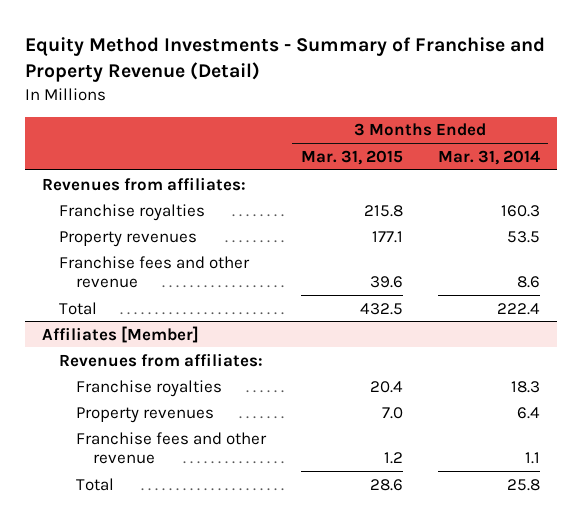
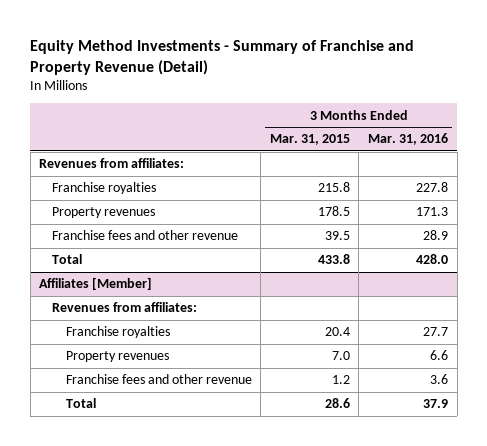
[437,149,540,165] Mar. 31, 2014 -> none
none -> [367,133,448,146] Mar. 31, 2016
[371,230,403,243] 177.1 -> [317,206,350,217] 178.5
[369,276,403,289] 39.6 -> [324,231,350,241] 39.5
[359,302,403,315] 432.5 -> [317,254,350,265] 433.8

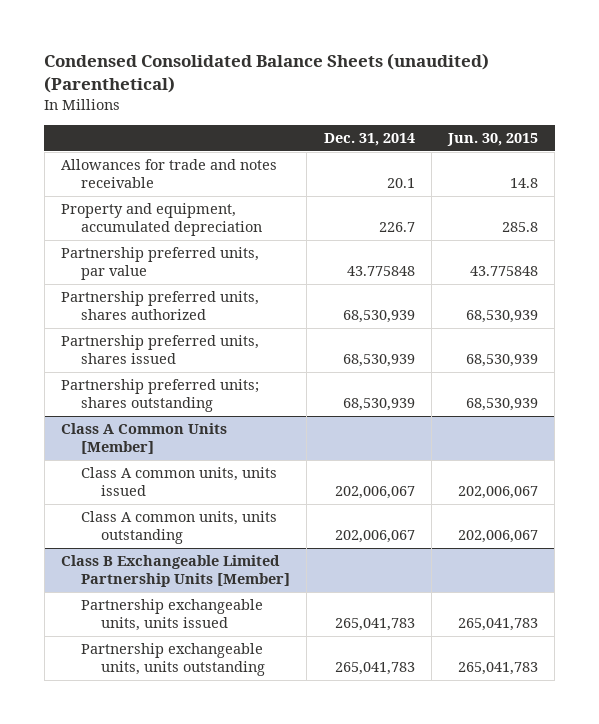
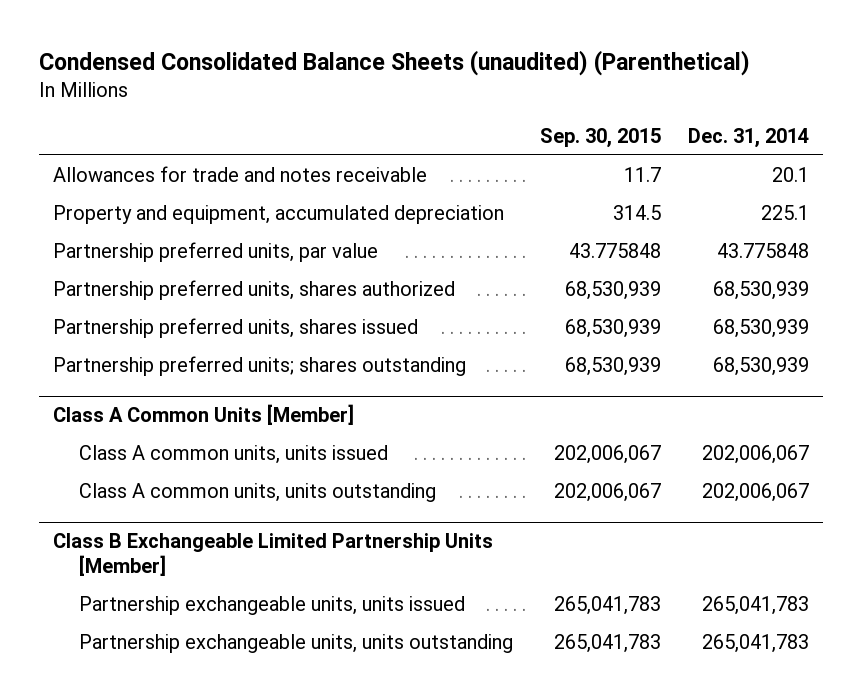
[447,133,539,147] Jun. 30, 2015 -> none
none -> [539,127,661,148] Sep. 30, 2015
[378,222,415,233] 226.7 -> [760,204,809,220] 225.1

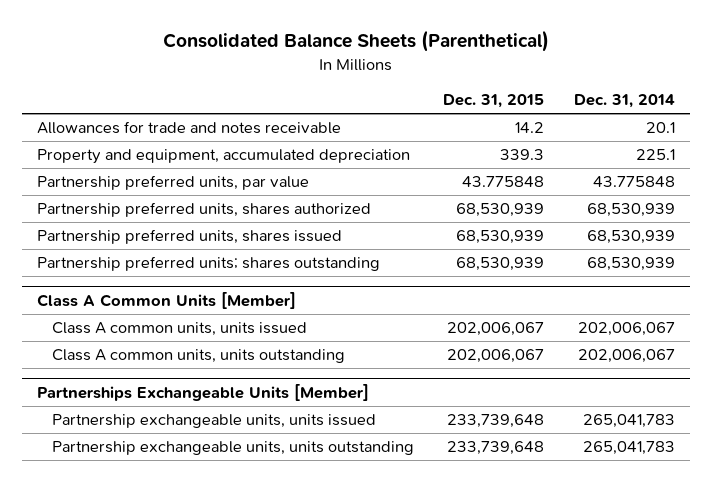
[39,50,751,77] Condensed Consolidated Balance Sheets (unaudited) (Parenthetical) -> [162,30,549,53] Consolidated Balance Sheets (Parenthetical)
[539,127,661,148] Sep. 30, 2015 -> none
none -> [443,94,545,109] Dec. 31, 2015
[52,533,493,576] Class B Exchangeable Limited Partnership Units [Member] -> [36,383,369,401] Partnerships Exchangeable Units [Member]

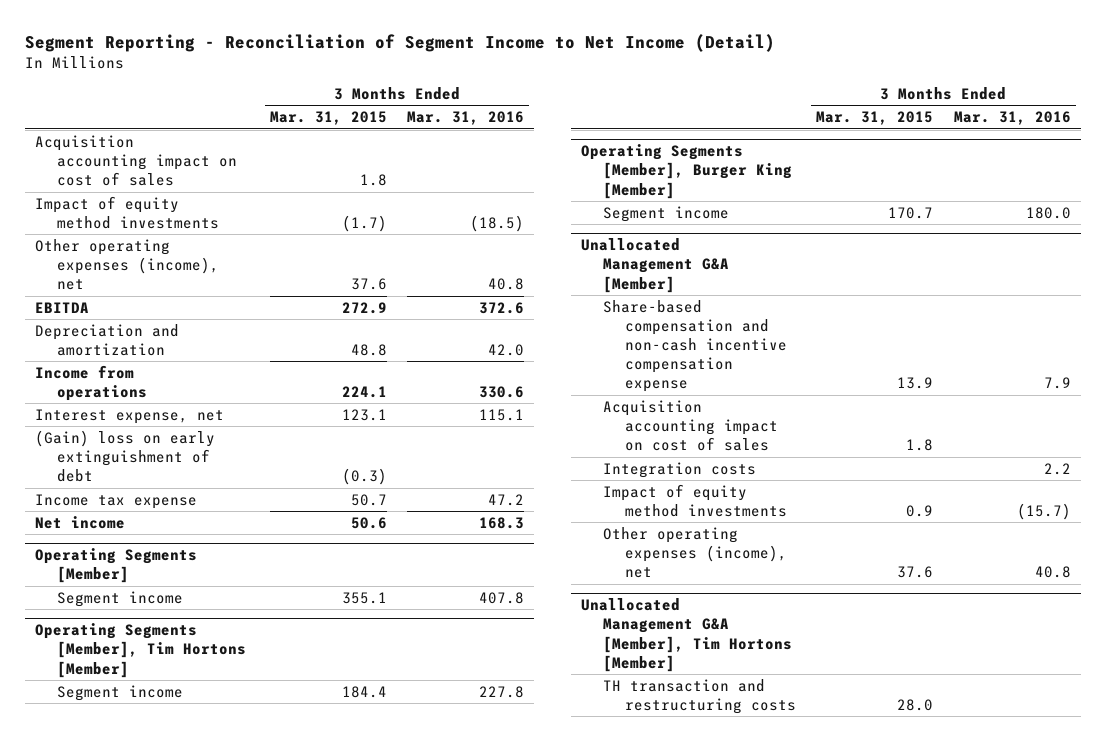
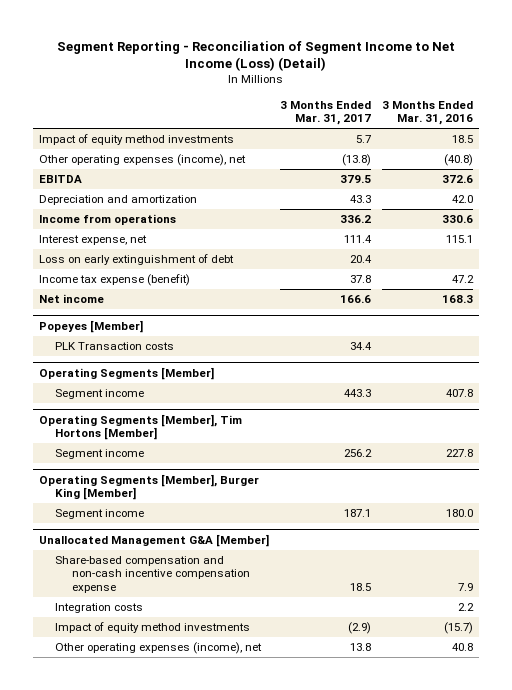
[24,33,775,52] Segment Reporting - Reconciliation of Segment Income to Net Income (Detail) -> [57,40,456,72] Segment Reporting - Reconciliation of Segment Income to Net Income (Loss) (Detail)
[270,111,388,126] Mar. 31, 2015 -> none
none -> [280,100,372,125] 3 Months Ended Mar. 31, 2017
[34,134,237,187] Acquisition accounting impact on cost of sales -> none
[470,214,525,232] (18.5) -> [452,135,474,144] 18.5
[488,278,525,291] 40.8 -> [444,154,474,167] (40.8)
[34,429,215,483] (Gain) loss on early extinguishment of debt -> [38,254,234,266] Loss on early extinguishment of debt
[34,493,197,509] Income tax expense -> [38,274,190,287] Income tax expense (benefit)
none -> [38,319,143,333] Popeyes [Member]
none -> [55,342,175,351] PLK Transaction costs
[603,399,779,452] Acquisition accounting impact on cost of sales -> none
[581,598,793,672] Unallocated Management G&A [Member], Tim Hortons [Member] -> none
[603,678,797,714] TH transaction and restructuring costs -> none

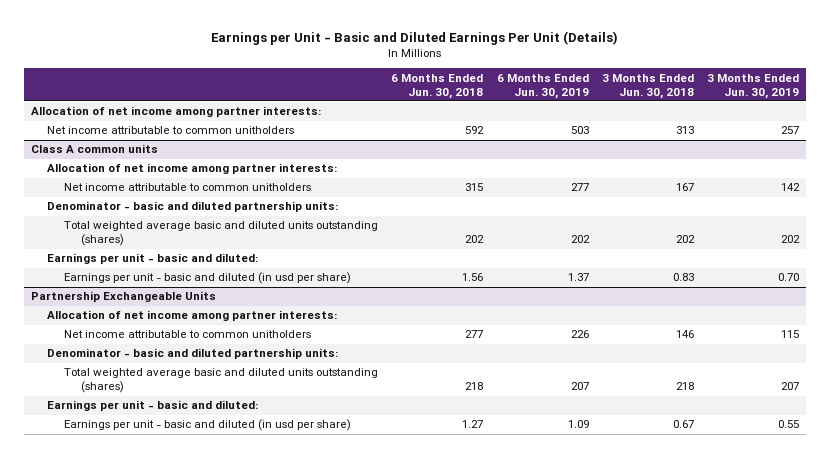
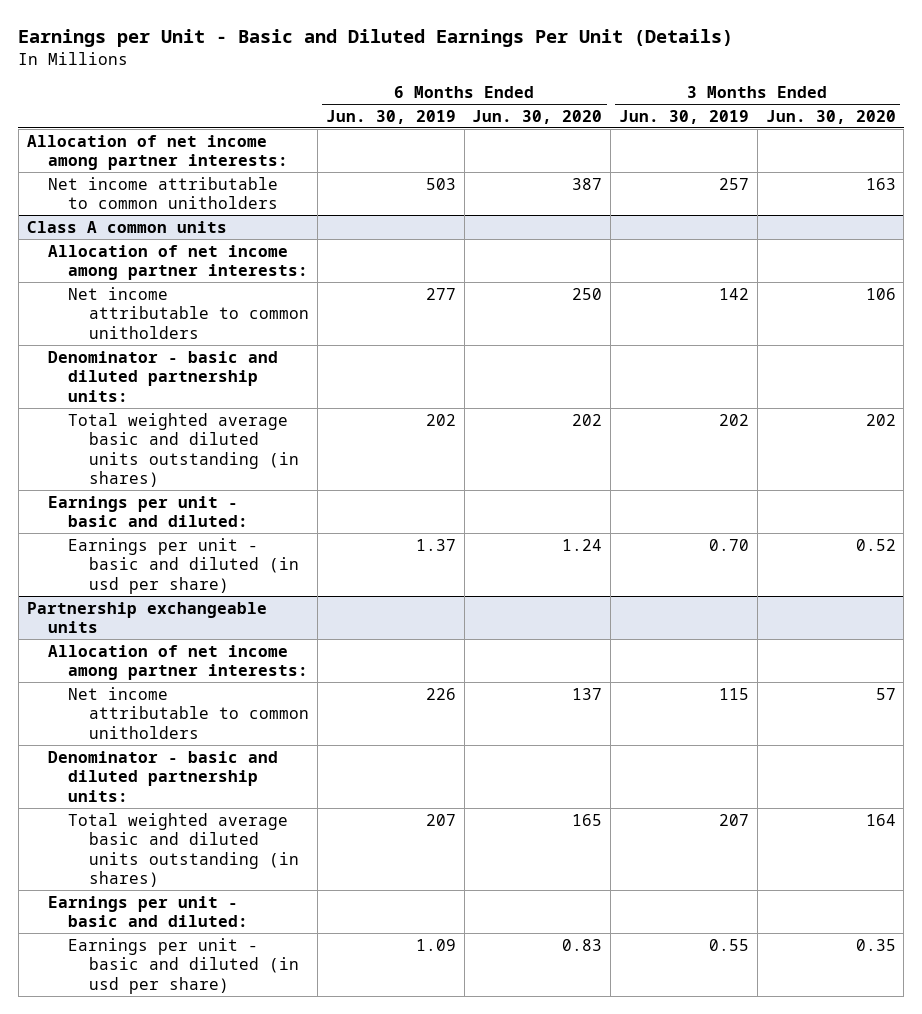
[391,73,484,99] 6 Months Ended Jun. 30, 2018 -> none
[601,73,694,99] 3 Months Ended Jun. 30, 2018 -> none
none -> [472,109,603,124] Jun. 30, 2020
none -> [765,109,896,124] Jun. 30, 2020
[64,221,379,247] Total weighted average basic and diluted units outstanding (shares) -> [68,412,300,488] Total weighted average basic and diluted units outstanding (in shares)
[30,291,216,303] Partnership Exchangeable Units -> [26,601,267,634] Partnership exchangeable units
[64,368,379,394] Total weighted average basic and diluted units outstanding (shares) -> [68,812,300,888] Total weighted average basic and diluted units outstanding (in shares)

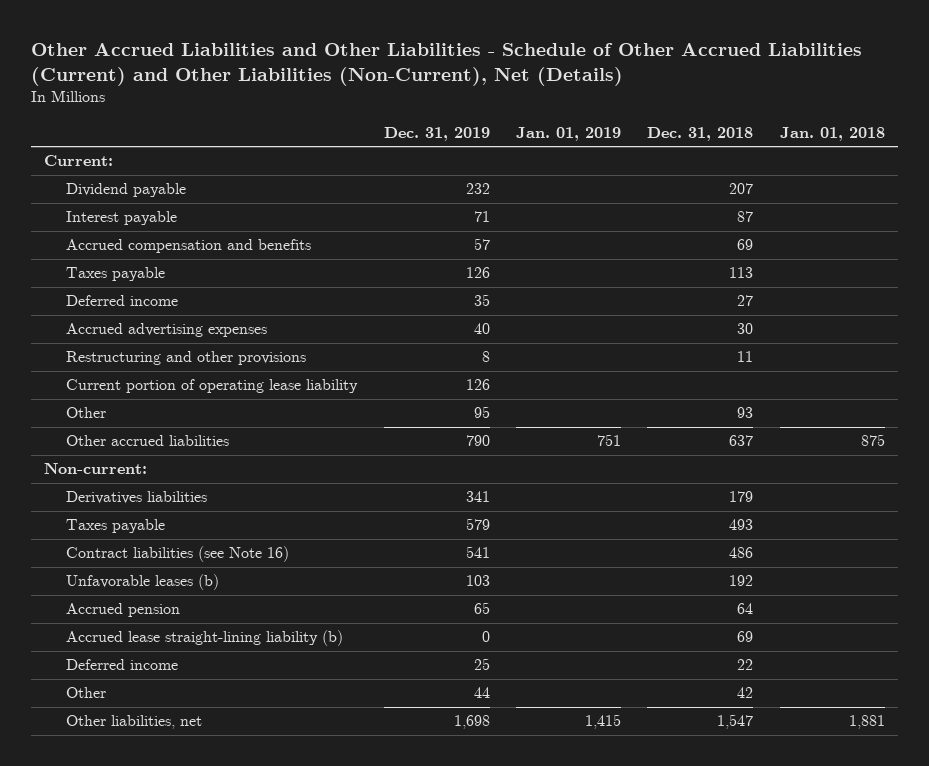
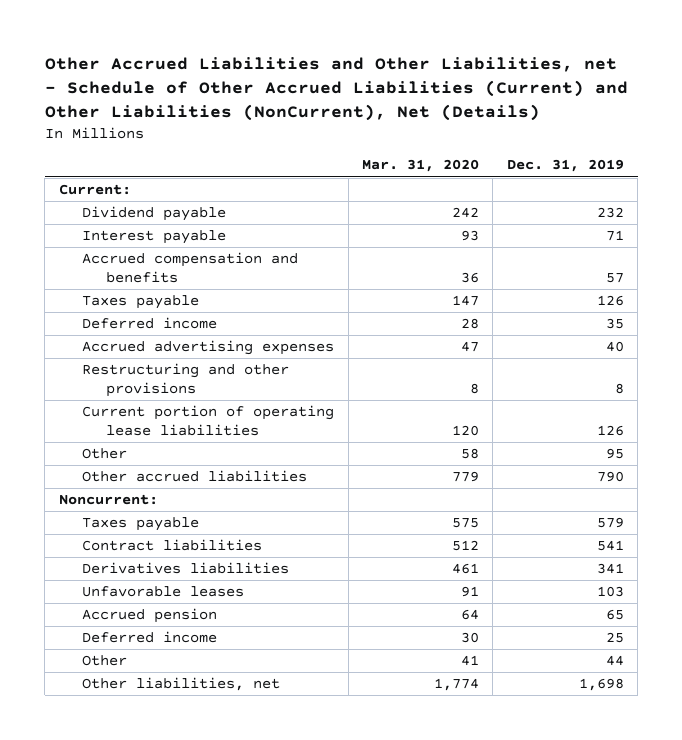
[30,42,862,86] Other Accrued Liabilities and Other Liabilities - Schedule of Other Accrued Liabilities (Current) and Other Liabilities (Non-Current), Net (Details) -> [44,56,628,121] Other Accrued Liabilities and Other Liabilities, net - Schedule of Other Accrued Liabilities (Current) and Other Liabilities (NonCurrent), Net (Details)
[516,126,622,141] Jan. 01, 2019 -> none
[647,126,754,141] Dec. 31, 2018 -> none
[779,126,885,141] Jan. 01, 2018 -> none
none -> [362,159,480,173] Mar. 31, 2020
[66,379,359,394] Current portion of operating lease liability -> [82,405,335,436] Current portion of operating lease liabilities
[44,463,148,475] Non-current: -> [58,494,158,506] Noncurrent:
[66,546,290,563] Contract liabilities (see Note 16) -> [82,539,263,552] Contract liabilities
[66,491,208,505] Derivatives liabilities -> [82,562,290,575] Derivatives liabilities
[66,574,220,591] Unfavorable leases (b) -> [82,586,245,598] Unfavorable leases
[66,630,344,647] Accrued lease straight-lining liability (b) -> none

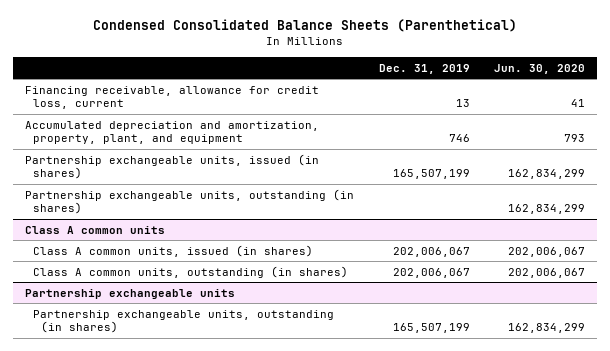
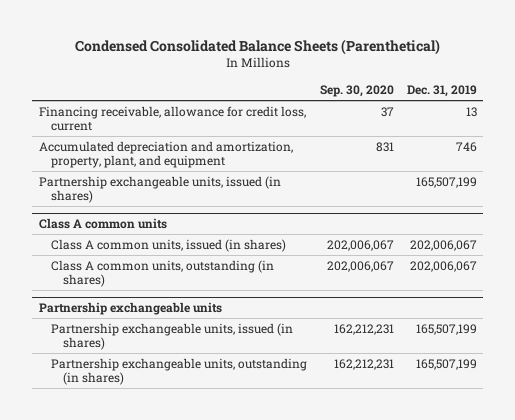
[494,63,586,74] Jun. 30, 2020 -> none
none -> [319,85,394,98] Sep. 30, 2020
[25,188,355,214] Partnership exchangeable units, outstanding (in shares) -> none
none -> [50,322,293,350] Partnership exchangeable units, issued (in shares)

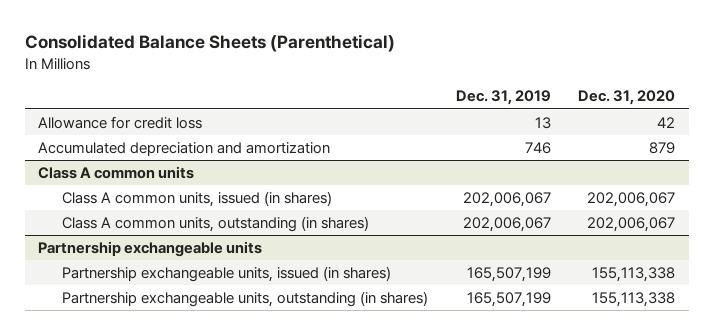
[74,39,440,56] Condensed Consolidated Balance Sheets (Parenthetical) -> [24,34,395,53] Consolidated Balance Sheets (Parenthetical)
[319,85,394,98] Sep. 30, 2020 -> none
none -> [577,90,675,106] Dec. 31, 2020
[38,175,281,203] Partnership exchangeable units, issued (in shares) -> none
[38,105,306,131] Financing receivable, allowance for credit loss, current -> [38,115,203,129] Allowance for credit loss
[38,140,293,168] Accumulated depreciation and amortization, property, plant, and equipment -> [38,141,331,156] Accumulated depreciation and amortization

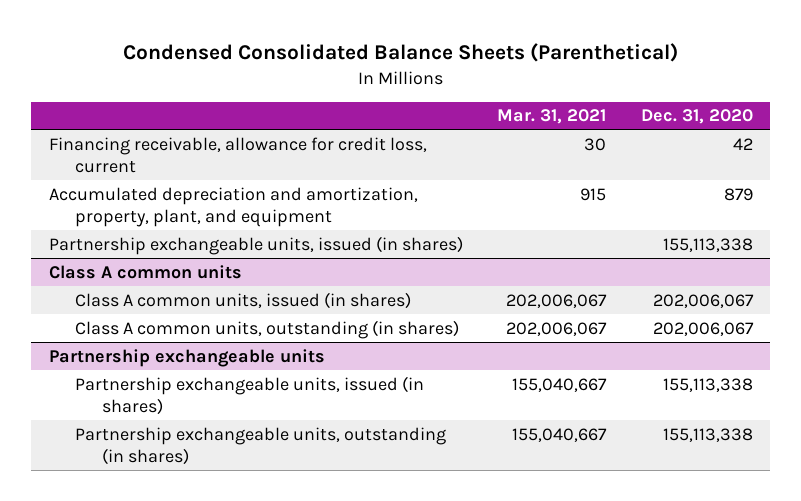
[24,34,395,53] Consolidated Balance Sheets (Parenthetical) -> [122,43,678,63] Condensed Consolidated Balance Sheets (Parenthetical)
[455,90,551,106] Dec. 31, 2019 -> none
none -> [497,109,607,125] Mar. 31, 2021
[38,115,203,129] Allowance for credit loss -> [48,136,427,174] Financing receivable, allowance for credit loss, current
[38,141,331,156] Accumulated depreciation and amortization -> [48,186,418,228] Accumulated depreciation and amortization, property, plant, and equipment
none -> [48,235,463,255] Partnership exchangeable units, issued (in shares)

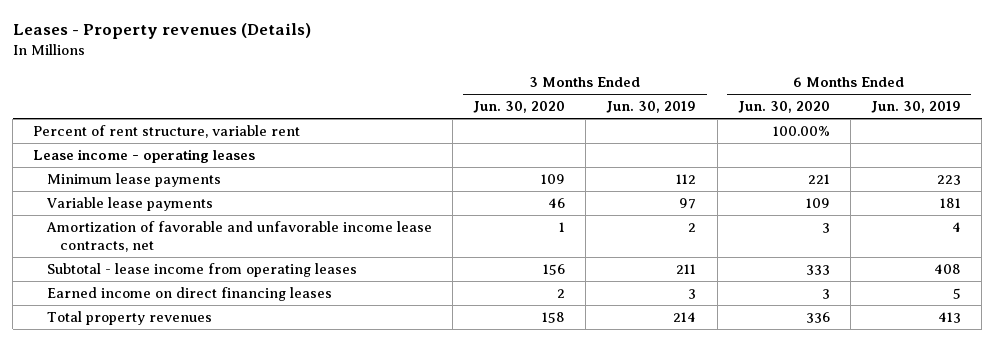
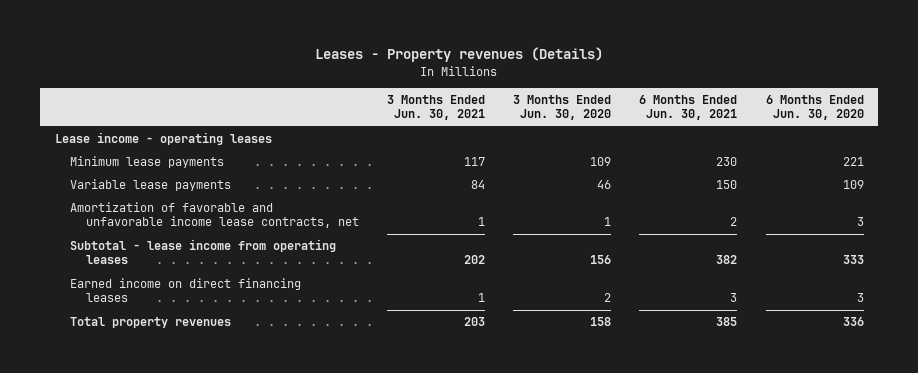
[606,101,697,114] Jun. 30, 2019 -> none
[871,101,962,114] Jun. 30, 2019 -> none
none -> [387,94,486,121] 3 Months Ended Jun. 30, 2021
none -> [639,94,738,121] 6 Months Ended Jun. 30, 2021
[33,125,301,139] Percent of rent structure, variable rent -> none

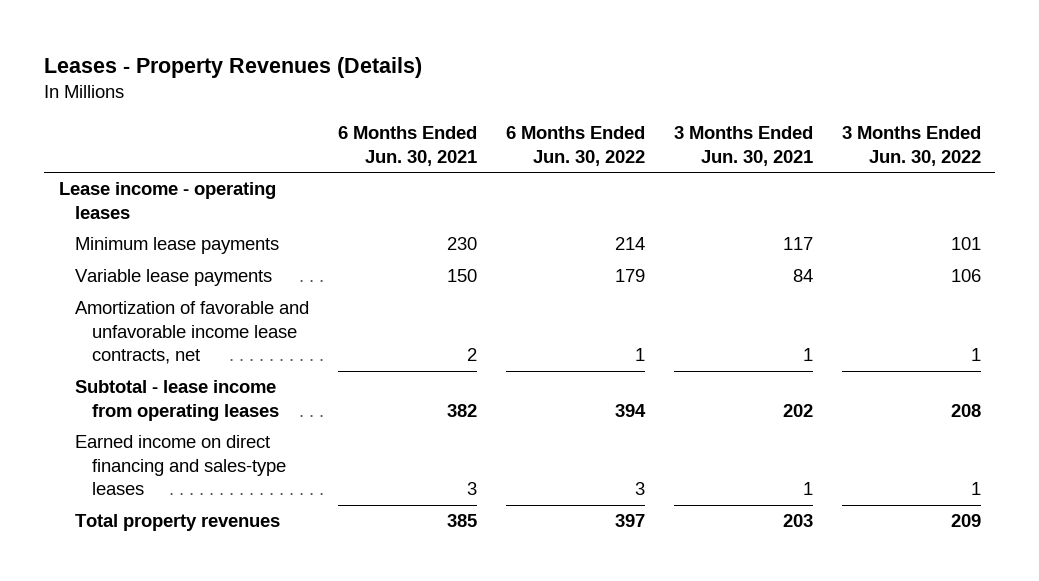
[315,47,604,63] Leases - Property revenues (Details) -> [44,57,423,79] Leases - Property Revenues (Details)
[513,94,612,121] 3 Months Ended Jun. 30, 2020 -> none
[765,94,864,121] 6 Months Ended Jun. 30, 2020 -> none
none -> [505,126,645,166] 6 Months Ended Jun. 30, 2022
none -> [841,126,981,166] 3 Months Ended Jun. 30, 2022
[70,278,302,303] Earned income on direct financing leases -> [75,435,286,496] Earned income on direct financing and sales-type leases

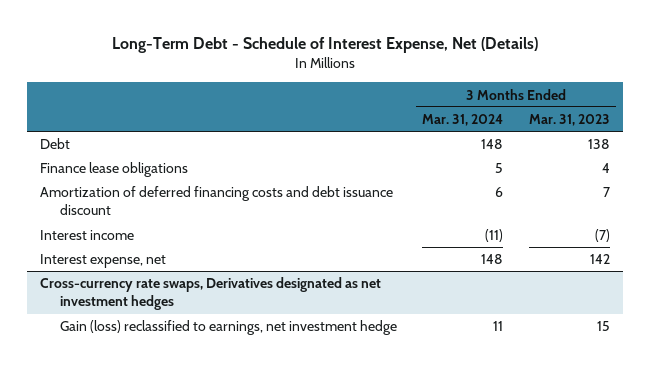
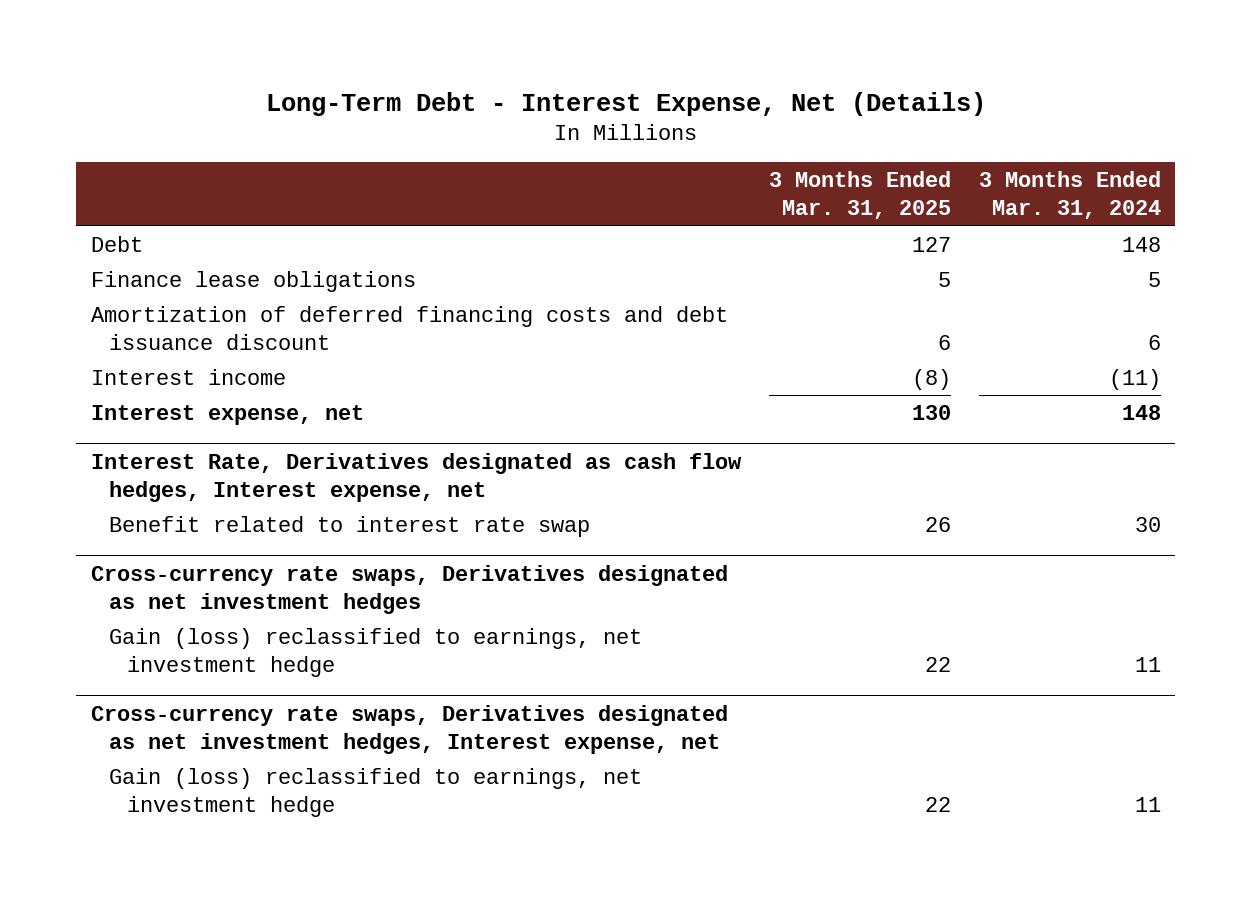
[112,37,539,54] Long-Term Debt - Schedule of Interest Expense, Net (Details) -> [265,91,986,116] Long-Term Debt - Interest Expense, Net (Details)
[528,113,610,126] Mar. 31, 2023 -> none
none -> [768,171,951,220] 3 Months Ended Mar. 31, 2025
none -> [90,452,742,502] Interest Rate, Derivatives designated as cash flow hedges, Interest expense, net
none -> [108,516,590,538] Benefit related to interest rate swap
none -> [90,704,728,754] Cross-currency rate swaps, Derivatives designated as net investment hedges, Interest expense, net
none -> [108,768,642,817] Gain (loss) reclassified to earnings, net investment hedge

